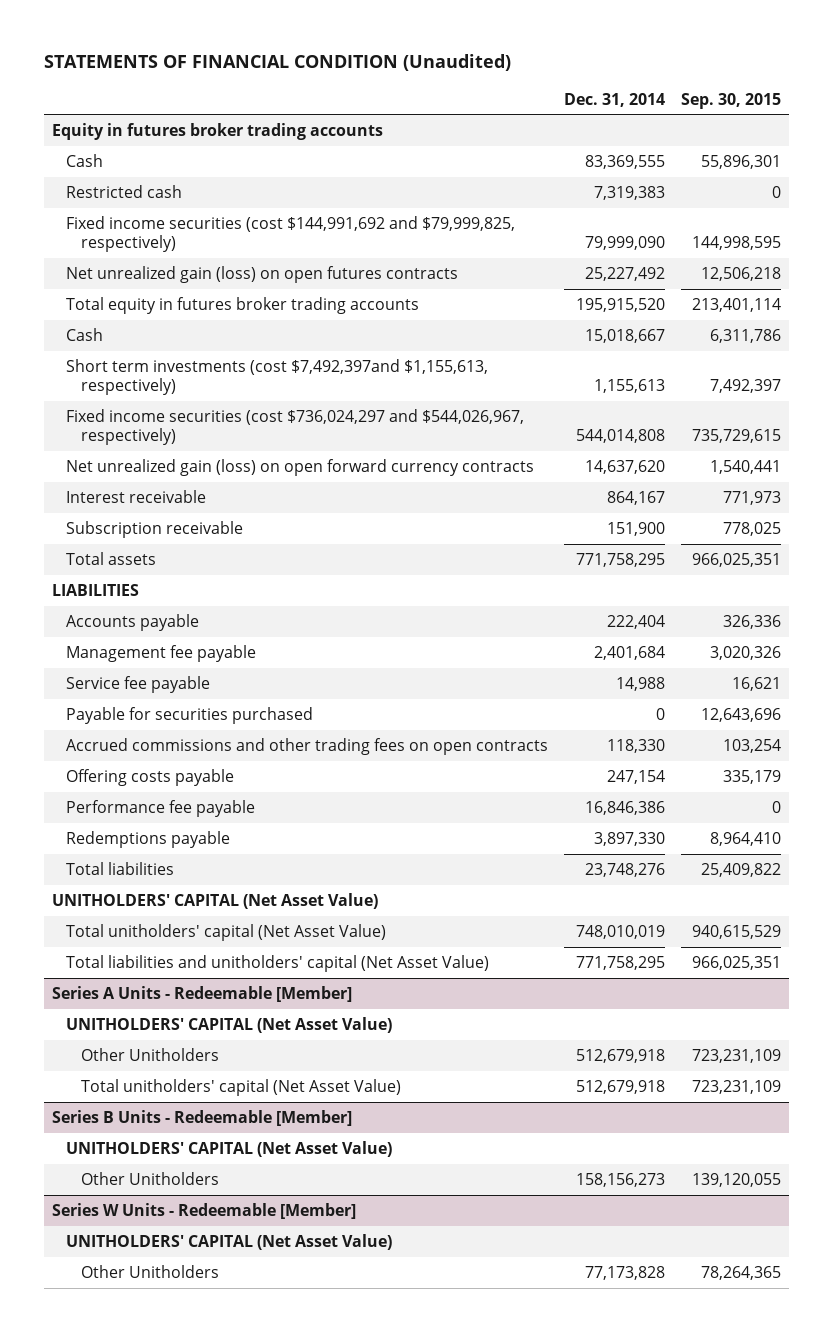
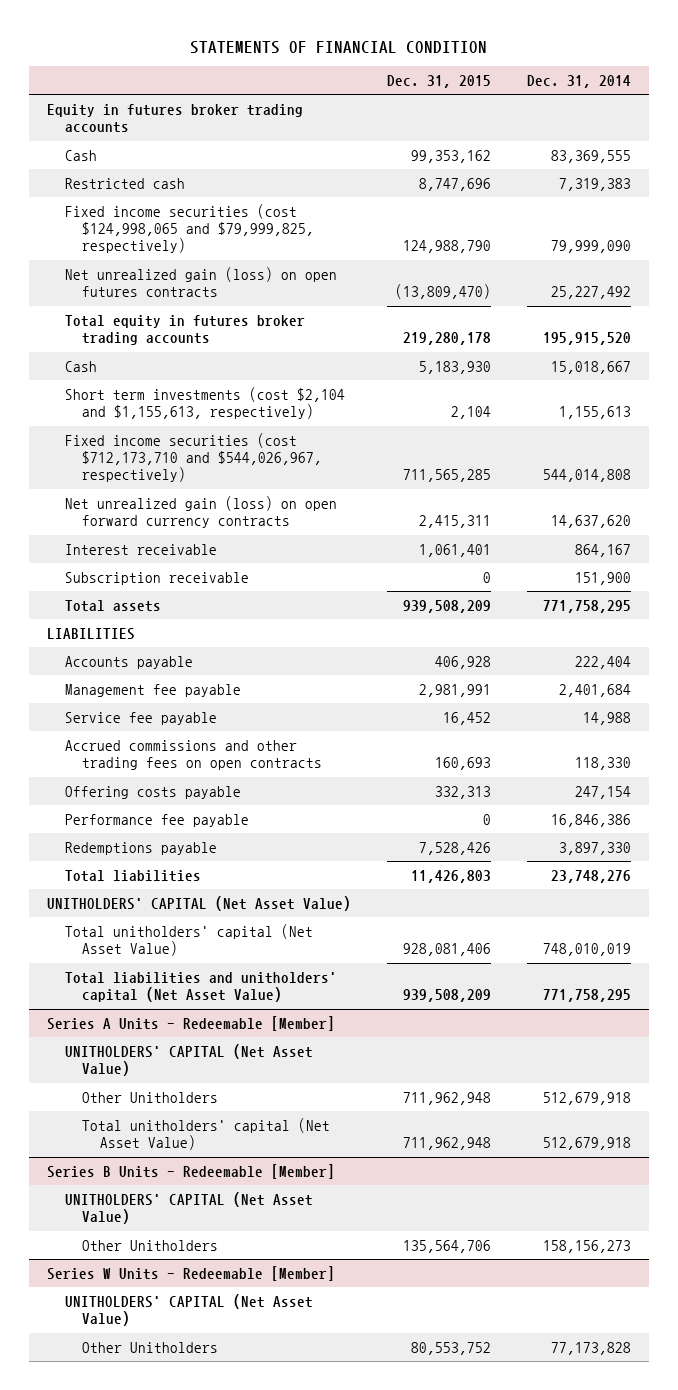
[43,54,511,72] STATEMENTS OF FINANCIAL CONDITION (Unaudited) -> [190,40,488,54] STATEMENTS OF FINANCIAL CONDITION
[680,92,781,109] Sep. 30, 2015 -> none
none -> [387,74,492,88] Dec. 31, 2015
[66,215,516,253] Fixed income securities (cost $144,991,692 and $79,999,825, respectively) -> [64,203,315,254] Fixed income securities (cost $124,998,065 and $79,999,825, respectively)
[66,358,489,396] Short term investments (cost $7,492,397and $1,155,613, respectively) -> [64,386,345,420] Short term investments (cost $2,104 and $1,155,613, respectively)
[66,408,525,446] Fixed income securities (cost $736,024,297 and $544,026,967, respectively) -> [64,432,323,483] Fixed income securities (cost $712,173,710 and $544,026,967, respectively)
[66,706,314,724] Payable for securities purchased -> none

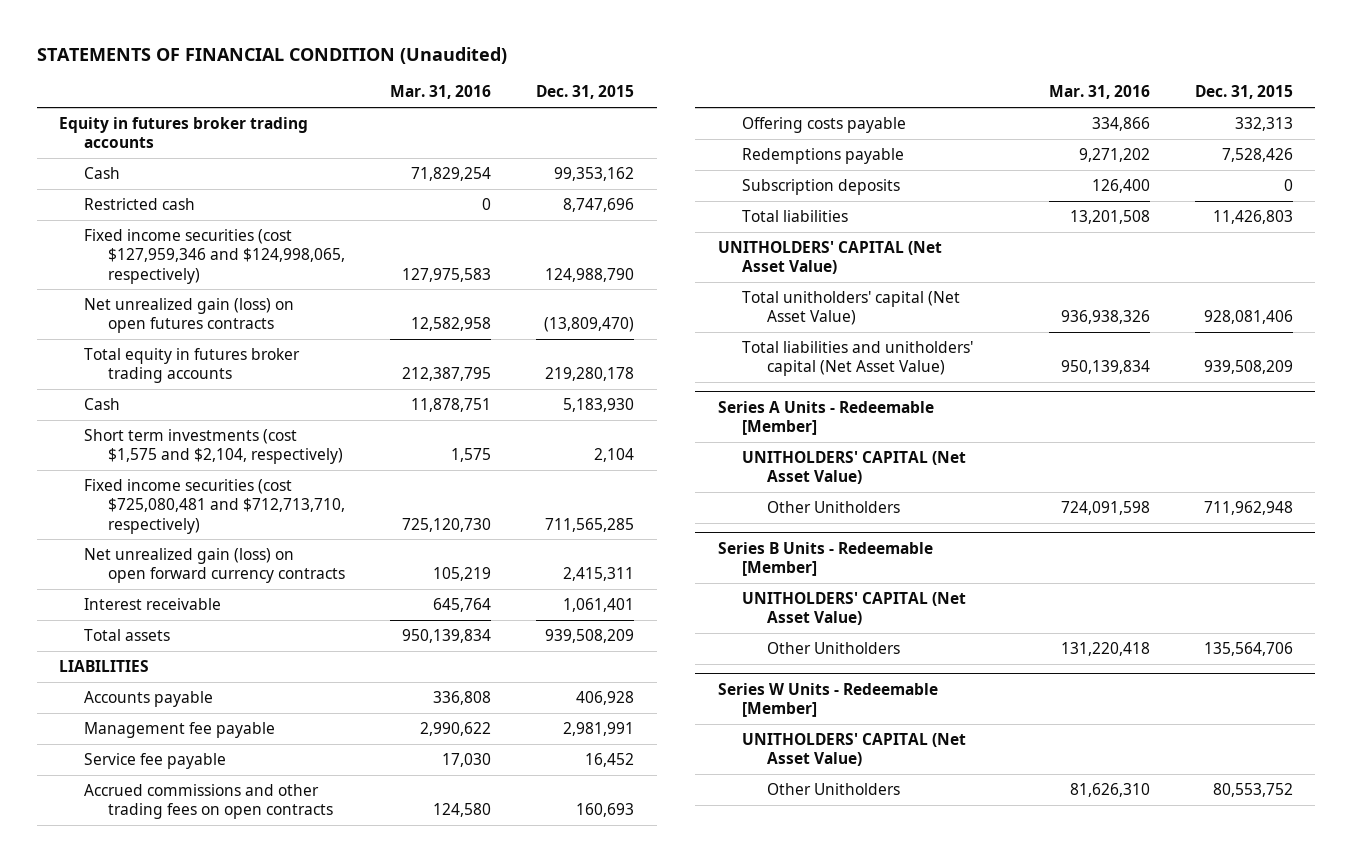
[190,40,488,54] STATEMENTS OF FINANCIAL CONDITION -> [36,46,507,64] STATEMENTS OF FINANCIAL CONDITION (Unaudited)
[527,74,632,88] Dec. 31, 2014 -> none
none -> [390,85,492,100] Mar. 31, 2016
[64,203,315,254] Fixed income securities (cost $124,998,065 and $79,999,825, respectively) -> [83,228,346,284] Fixed income securities (cost $127,959,346 and $124,998,065, respectively)
[64,386,345,420] Short term investments (cost $2,104 and $1,155,613, respectively) -> [83,428,344,465] Short term investments (cost $1,575 and $2,104, respectively)
[64,432,323,483] Fixed income securities (cost $712,173,710 and $544,026,967, respectively) -> [83,478,346,534] Fixed income securities (cost $725,080,481 and $712,713,710, respectively)
[64,571,249,585] Subscription receivable -> none
[64,813,249,827] Performance fee payable -> none
none -> [742,178,901,195] Subscription deposits
[82,1117,331,1151] Total unitholders' capital (Net Asset Value) -> none

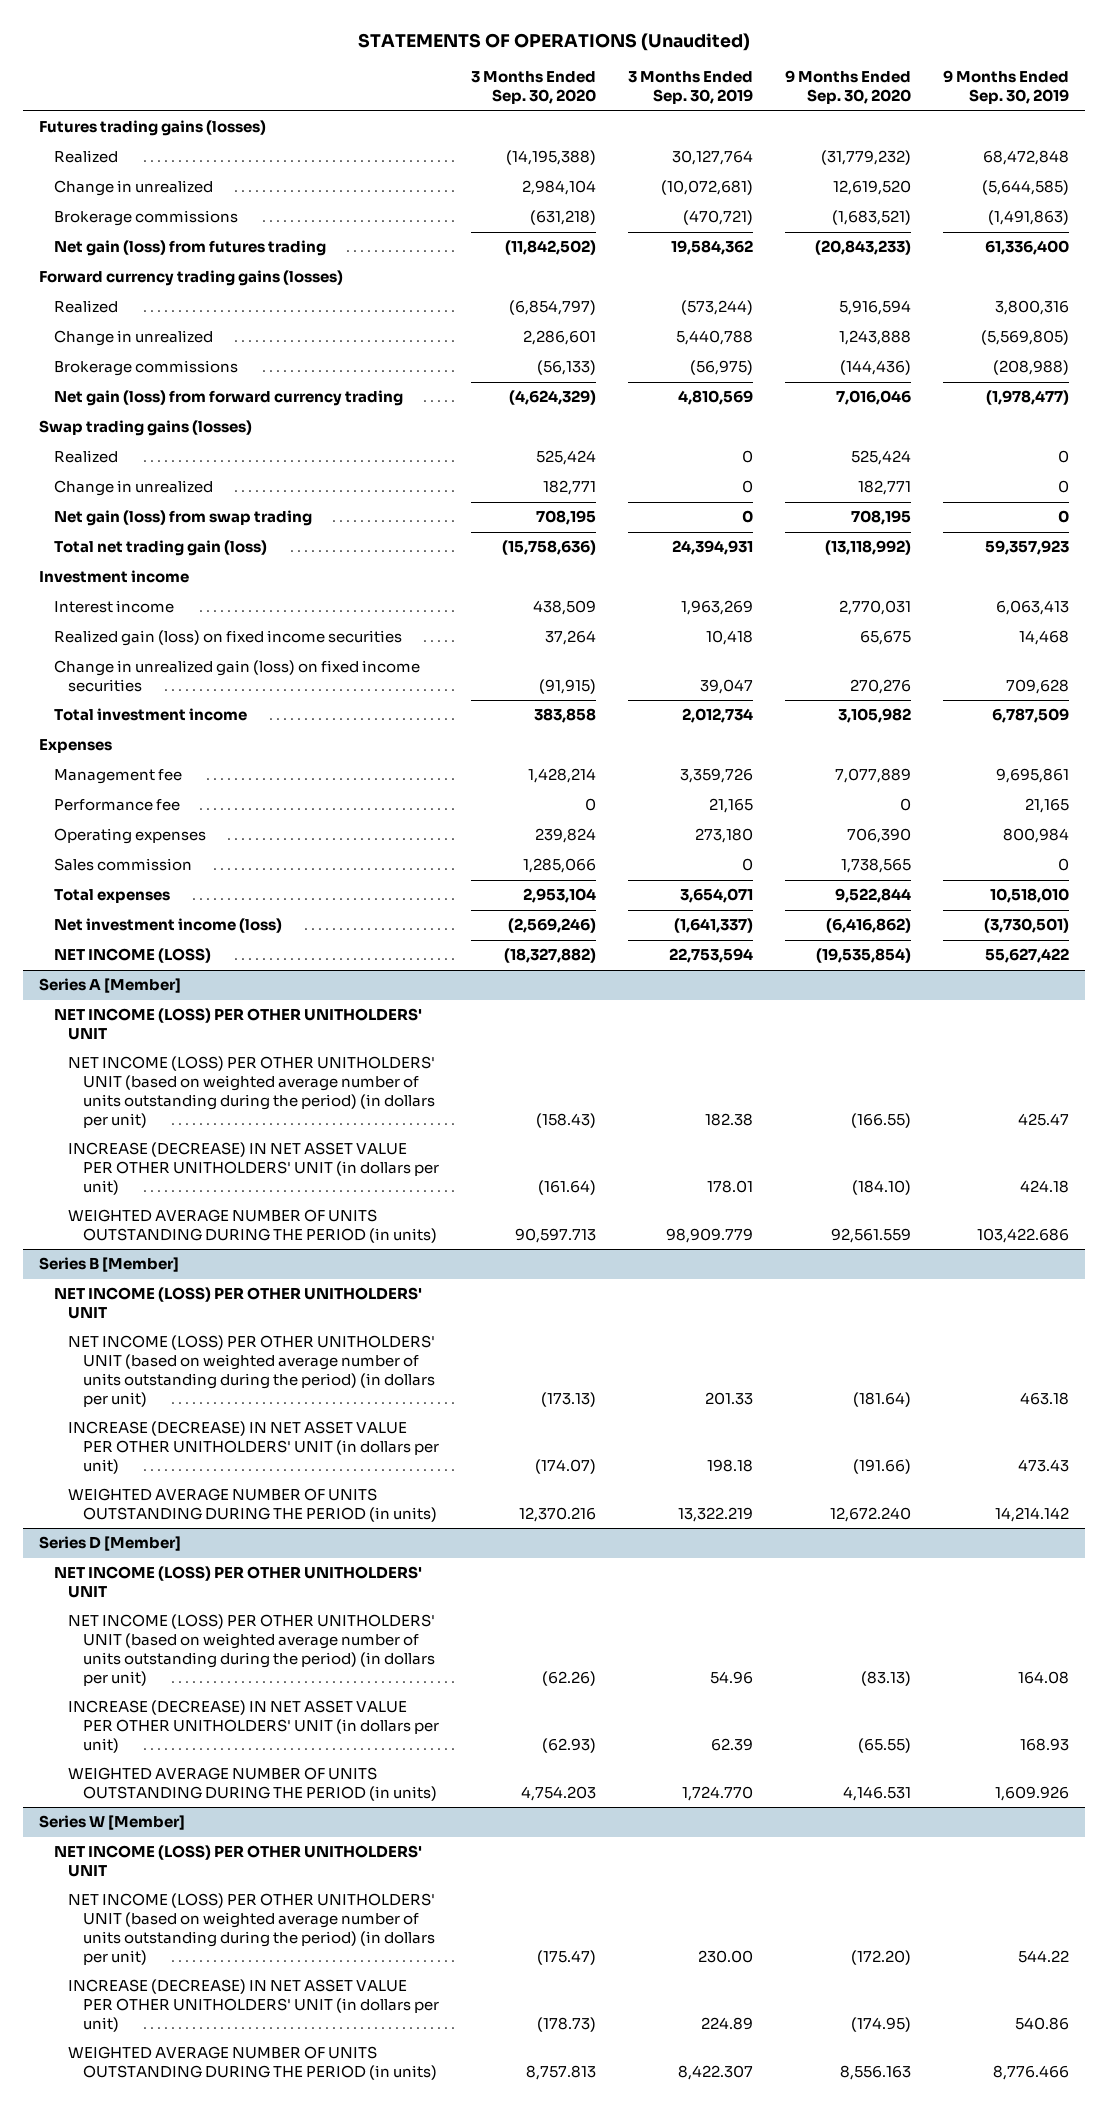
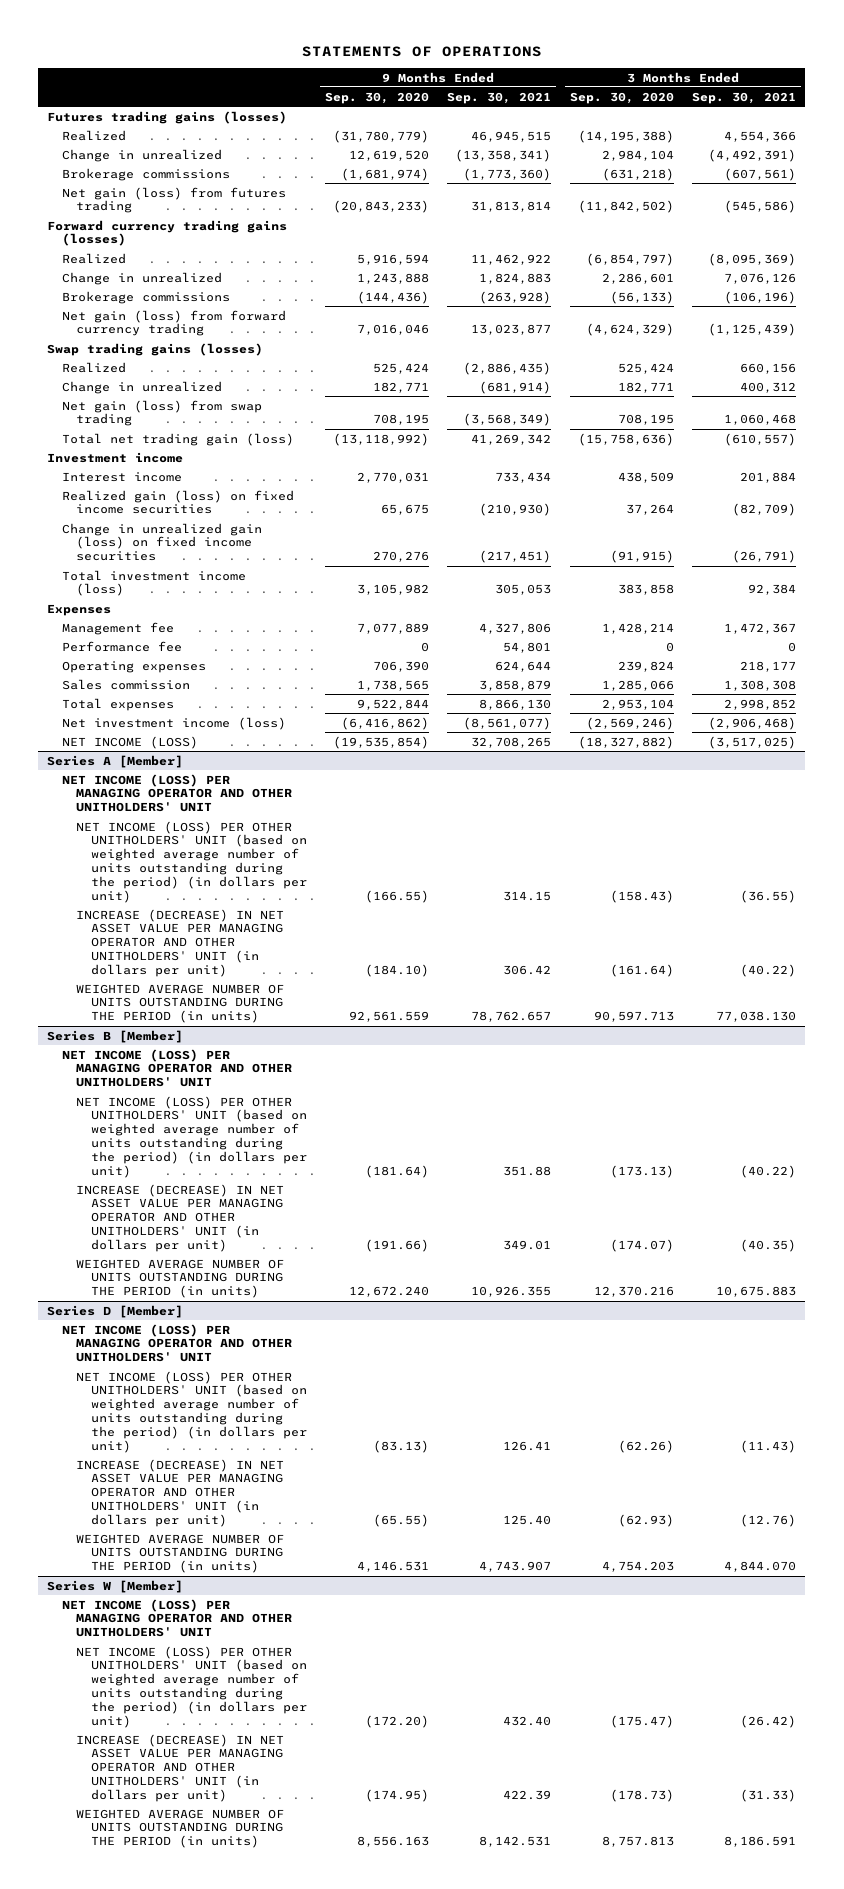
[357,32,750,51] STATEMENTS OF OPERATIONS (Unaudited) -> [301,46,542,58] STATEMENTS OF OPERATIONS
[627,71,753,105] 3 Months Ended Sep. 30, 2019 -> none
[942,70,1069,105] 9 Months Ended Sep. 30, 2019 -> none
none -> [447,91,552,104] Sep. 30, 2021
none -> [692,91,797,104] Sep. 30, 2021
[820,150,911,166] (31,779,232) -> [332,129,429,143] (31,780,779)
[831,210,911,226] (1,683,521) -> [340,167,429,181] (1,681,974)
[53,708,247,722] Total investment income -> [61,569,246,597] Total investment income (loss)
[53,1008,422,1041] NET INCOME (LOSS) PER OTHER UNITHOLDERS' UNIT -> [61,773,293,813] NET INCOME (LOSS) PER MANAGING OPERATOR AND OTHER UNITHOLDERS' UNIT
[68,1142,439,1196] INCREASE (DECREASE) IN NET ASSET VALUE PER OTHER UNITHOLDERS' UNIT (in dollars per unit) -> [76,908,285,977] INCREASE (DECREASE) IN NET ASSET VALUE PER MANAGING OPERATOR AND OTHER UNITHOLDERS' UNIT (in dollars per unit)
[53,1287,422,1320] NET INCOME (LOSS) PER OTHER UNITHOLDERS' UNIT -> [61,1048,293,1088] NET INCOME (LOSS) PER MANAGING OPERATOR AND OTHER UNITHOLDERS' UNIT
[68,1421,439,1475] INCREASE (DECREASE) IN NET ASSET VALUE PER OTHER UNITHOLDERS' UNIT (in dollars per unit) -> [76,1183,285,1252] INCREASE (DECREASE) IN NET ASSET VALUE PER MANAGING OPERATOR AND OTHER UNITHOLDERS' UNIT (in dollars per unit)
[53,1566,422,1599] NET INCOME (LOSS) PER OTHER UNITHOLDERS' UNIT -> [61,1323,293,1363] NET INCOME (LOSS) PER MANAGING OPERATOR AND OTHER UNITHOLDERS' UNIT
[68,1700,439,1754] INCREASE (DECREASE) IN NET ASSET VALUE PER OTHER UNITHOLDERS' UNIT (in dollars per unit) -> [76,1458,285,1527] INCREASE (DECREASE) IN NET ASSET VALUE PER MANAGING OPERATOR AND OTHER UNITHOLDERS' UNIT (in dollars per unit)
[53,1845,422,1878] NET INCOME (LOSS) PER OTHER UNITHOLDERS' UNIT -> [61,1598,293,1638] NET INCOME (LOSS) PER MANAGING OPERATOR AND OTHER UNITHOLDERS' UNIT
[68,1979,439,2033] INCREASE (DECREASE) IN NET ASSET VALUE PER OTHER UNITHOLDERS' UNIT (in dollars per unit) -> [76,1733,285,1802] INCREASE (DECREASE) IN NET ASSET VALUE PER MANAGING OPERATOR AND OTHER UNITHOLDERS' UNIT (in dollars per unit)

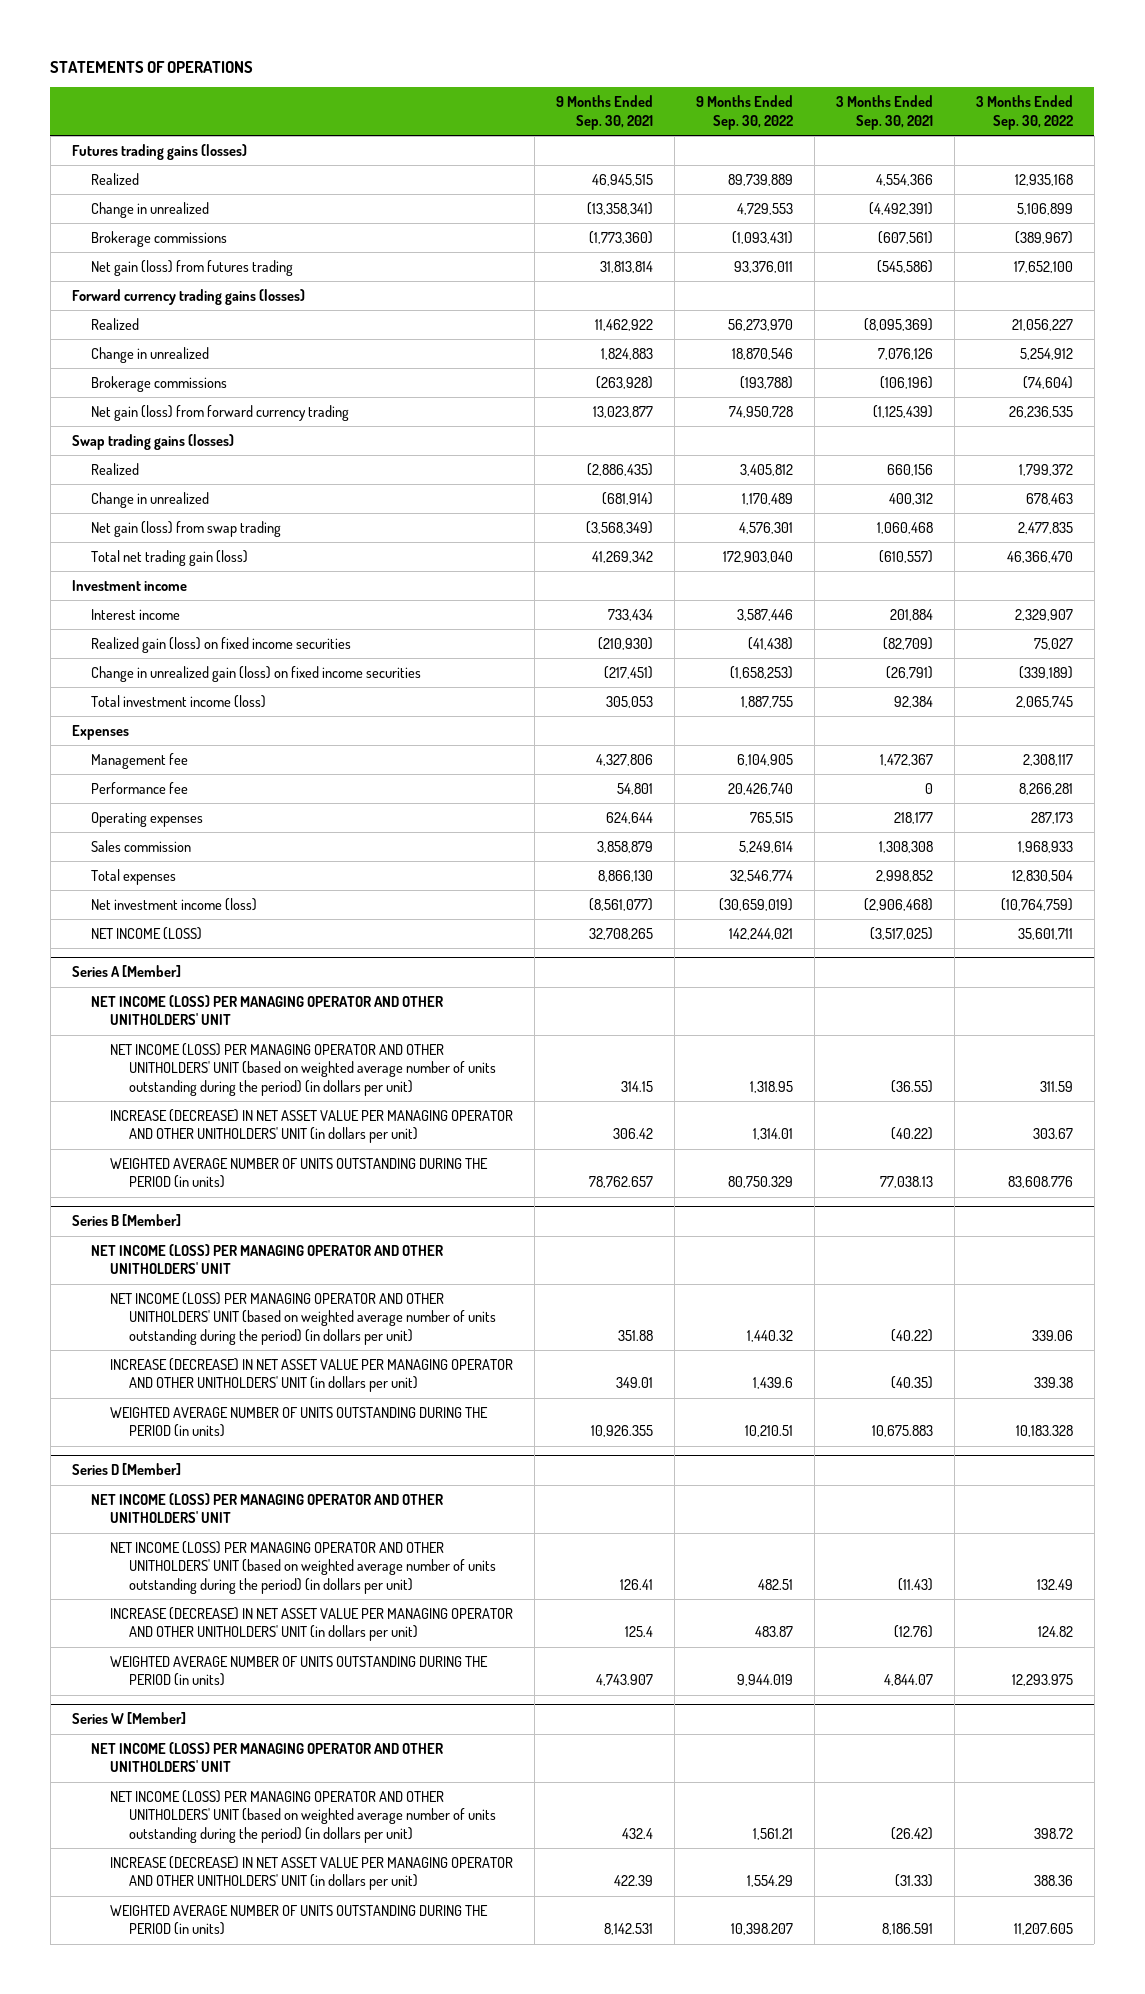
[324,91,429,104] Sep. 30, 2020 -> none
[569,91,674,104] Sep. 30, 2020 -> none
none -> [696,95,794,130] 9 Months Ended Sep. 30, 2022
none -> [975,95,1073,130] 3 Months Ended Sep. 30, 2022
[76,820,307,903] NET INCOME (LOSS) PER OTHER UNITHOLDERS' UNIT (based on weighted average number of units outstanding during the period) (in dollars per unit) -> [110,1042,497,1096] NET INCOME (LOSS) PER MANAGING OPERATOR AND OTHER UNITHOLDERS' UNIT (based on weighted average number of units outstanding during the period) (in dollars per unit)
[716,1011,797,1023] 77,038.130 -> [880,1176,934,1189] 77,038.13
[76,1095,307,1178] NET INCOME (LOSS) PER OTHER UNITHOLDERS' UNIT (based on weighted average number of units outstanding during the period) (in dollars per unit) -> [110,1291,497,1345] NET INCOME (LOSS) PER MANAGING OPERATOR AND OTHER UNITHOLDERS' UNIT (based on weighted average number of units outstanding during the period) (in dollars per unit)
[76,1370,307,1453] NET INCOME (LOSS) PER OTHER UNITHOLDERS' UNIT (based on weighted average number of units outstanding during the period) (in dollars per unit) -> [110,1540,497,1594] NET INCOME (LOSS) PER MANAGING OPERATOR AND OTHER UNITHOLDERS' UNIT (based on weighted average number of units outstanding during the period) (in dollars per unit)
[503,1514,552,1525] 125.40 -> [625,1626,654,1638] 125.4
[724,1561,797,1573] 4,844.070 -> [884,1674,934,1687] 4,844.07
[76,1645,307,1728] NET INCOME (LOSS) PER OTHER UNITHOLDERS' UNIT (based on weighted average number of units outstanding during the period) (in dollars per unit) -> [110,1789,497,1843] NET INCOME (LOSS) PER MANAGING OPERATOR AND OTHER UNITHOLDERS' UNIT (based on weighted average number of units outstanding during the period) (in dollars per unit)
[503,1715,552,1726] 432.40 -> [622,1827,654,1839] 432.4

